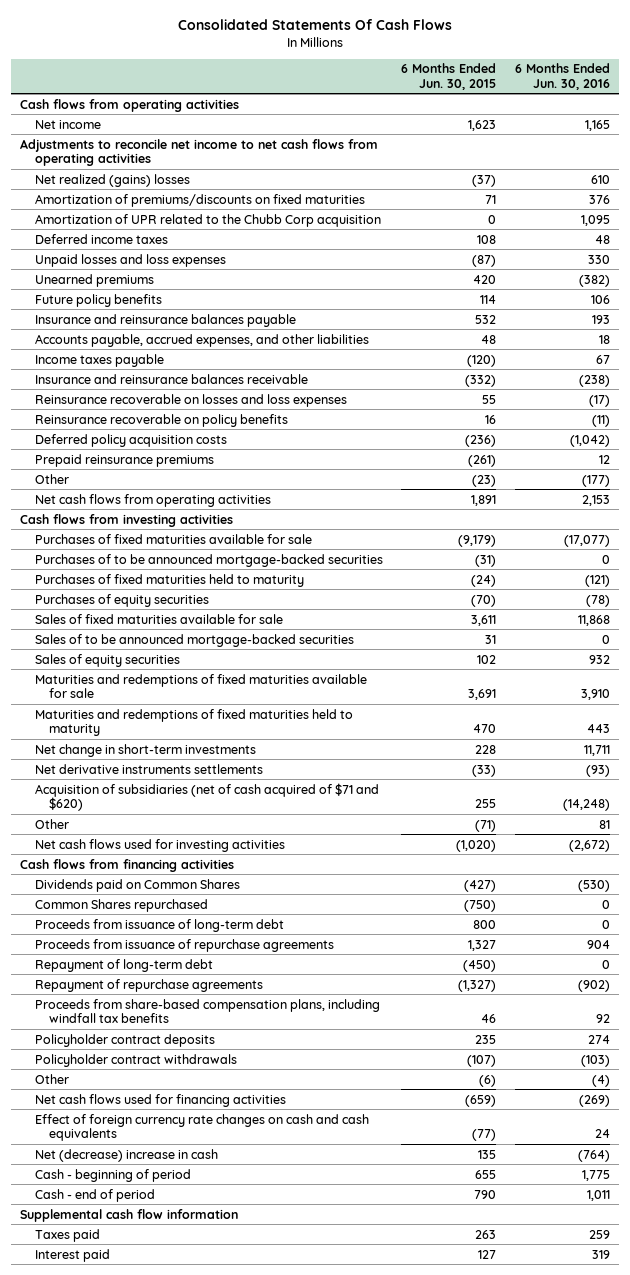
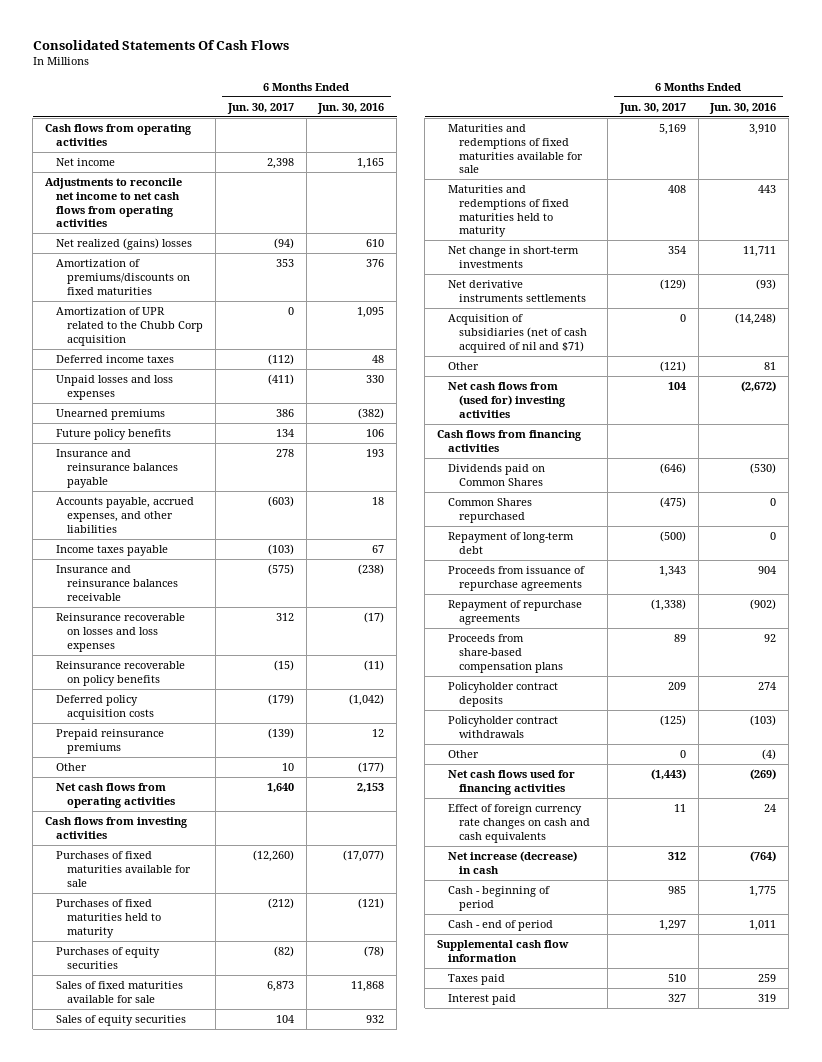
[401,63,497,90] 6 Months Ended Jun. 30, 2015 -> none
none -> [226,102,294,114] Jun. 30, 2017
[34,553,383,567] Purchases of to be announced mortgage-backed securities -> none
[34,633,354,647] Sales of to be announced mortgage-backed securities -> none
[34,782,379,811] Acquisition of subsidiaries (net of cash acquired of $71 and $620) -> [448,314,588,353] Acquisition of subsidiaries (net of cash acquired of nil and $71)
[34,838,285,852] Net cash flows used for investing activities -> [448,382,567,418] Net cash flows from (used for) investing activities
[34,918,284,932] Proceeds from issuance of long-term debt -> none
[34,938,334,952] Proceeds from issuance of repurchase agreements -> [448,566,586,591] Proceeds from issuance of repurchase agreements
[34,998,380,1023] Proceeds from share-based compensation plans, including windfall tax benefits -> [448,634,564,673] Proceeds from share-based compensation plans
[34,1148,218,1162] Net (decrease) increase in cash -> [448,851,578,874] Net increase (decrease) in cash

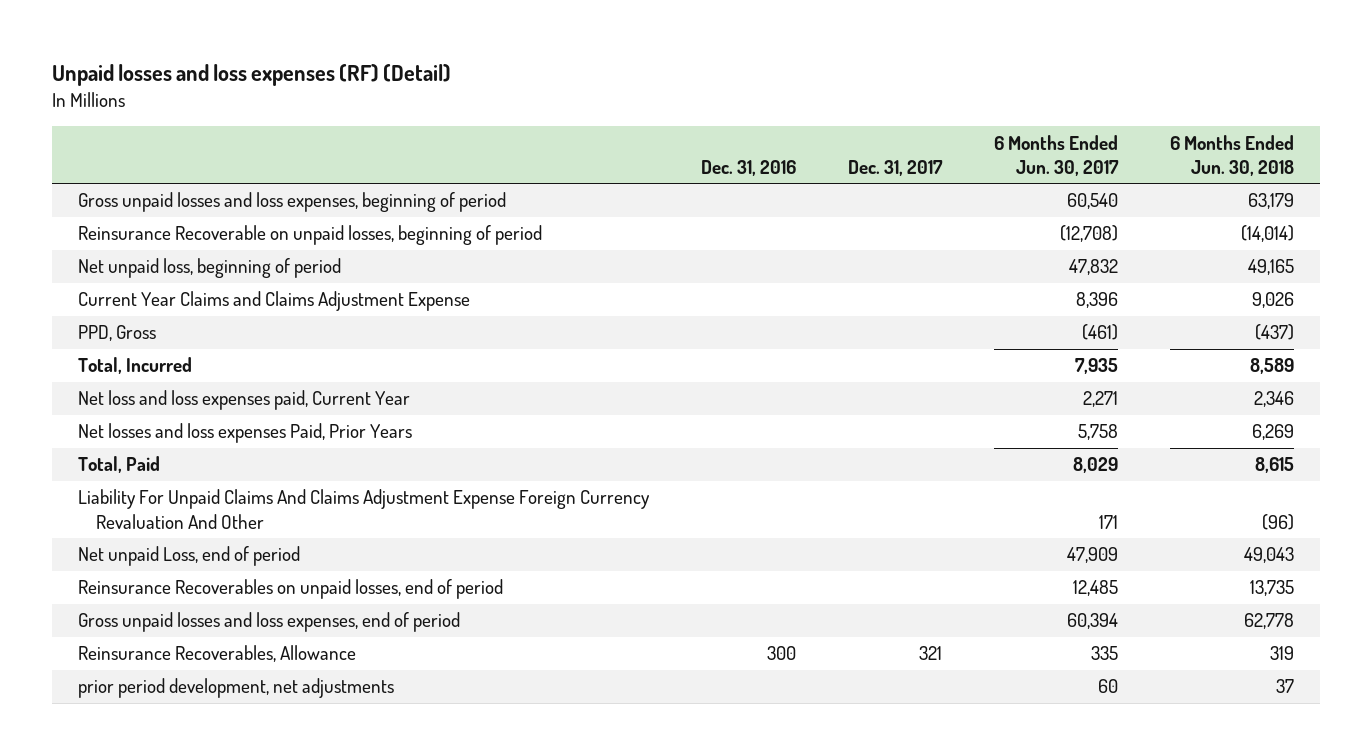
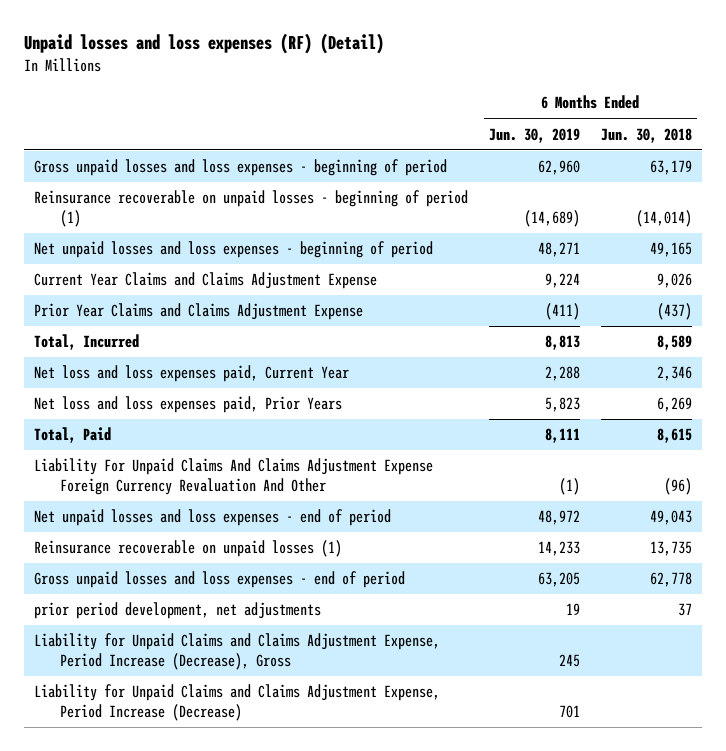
[700,160,796,177] Dec. 31, 2016 -> none
[847,160,943,177] Dec. 31, 2017 -> none
[993,134,1119,177] 6 Months Ended Jun. 30, 2017 -> none
none -> [489,127,581,143] Jun. 30, 2019
[77,192,506,213] Gross unpaid losses and loss expenses, beginning of period -> [34,159,448,177] Gross unpaid losses and loss expenses - beginning of period
[77,225,542,246] Reinsurance Recoverable on unpaid losses, beginning of period -> [34,190,469,228] Reinsurance recoverable on unpaid losses - beginning of period (1)
[77,258,341,279] Net unpaid loss, beginning of period -> [34,241,434,259] Net unpaid losses and loss expenses - beginning of period
[77,325,156,342] PPD, Gross -> [34,303,364,321] Prior Year Claims and Claims Adjustment Expense
[77,423,412,444] Net losses and loss expenses Paid, Prior Years -> [34,396,343,414] Net loss and loss expenses paid, Prior Years
[77,645,356,663] Reinsurance Recoverables, Allowance -> none
[77,546,300,567] Net unpaid Loss, end of period -> [34,509,392,527] Net unpaid losses and loss expenses - end of period
[77,579,503,600] Reinsurance Recoverables on unpaid losses, end of period -> [34,540,343,558] Reinsurance recoverable on unpaid losses (1)
[77,612,460,633] Gross unpaid losses and loss expenses, end of period -> [34,571,406,589] Gross unpaid losses and loss expenses - end of period
none -> [34,633,441,671] Liability for Unpaid Claims and Claims Adjustment Expense, Period Increase (Decrease), Gross
none -> [34,684,441,722] Liability for Unpaid Claims and Claims Adjustment Expense, Period Increase (Decrease)

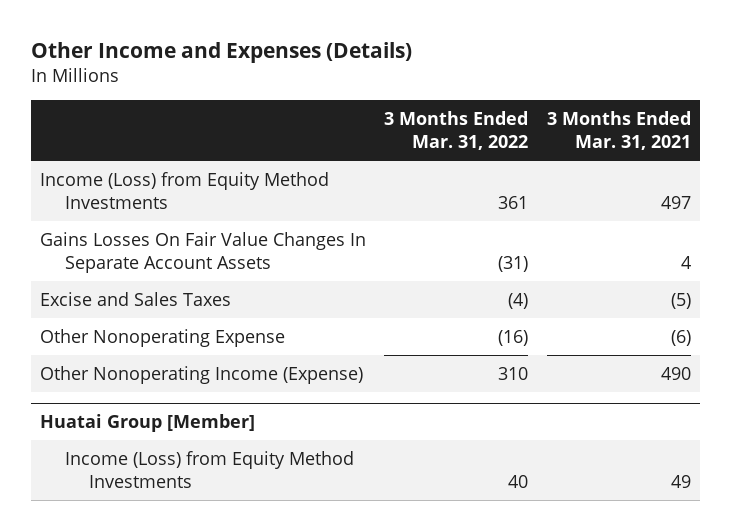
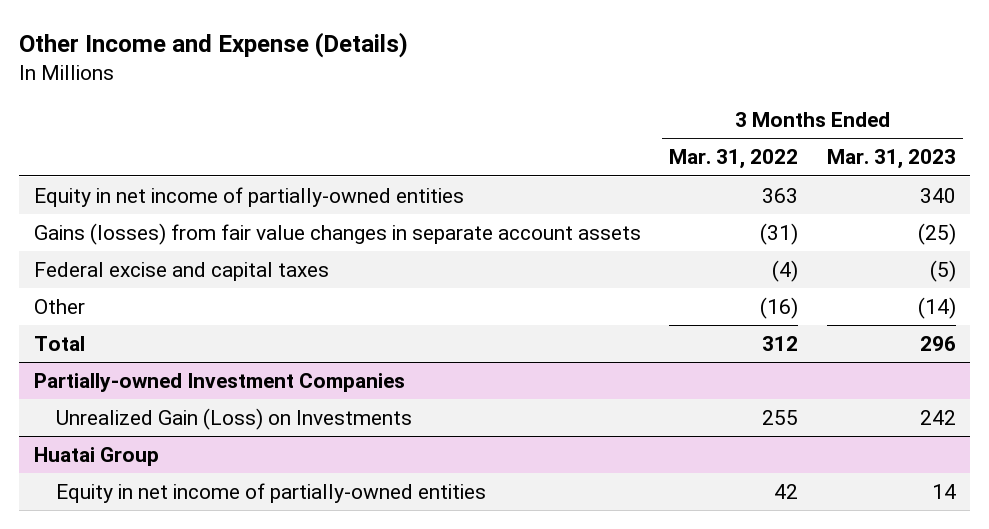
[30,42,412,64] Other Income and Expenses (Details) -> [19,31,409,58] Other Income and Expense (Details)
[546,111,691,150] 3 Months Ended Mar. 31, 2021 -> none
none -> [826,149,956,170] Mar. 31, 2023
[39,171,329,209] Income (Loss) from Equity Method Investments -> none
[39,365,363,384] Other Nonoperating Income (Expense) -> none
[64,450,354,488] Income (Loss) from Equity Method Investments -> none
none -> [33,187,464,208] Equity in net income of partially-owned entities
[39,231,366,273] Gains Losses On Fair Value Changes In Separate Account Assets -> [33,223,641,246] Gains (losses) from fair value changes in separate account assets
[39,291,231,306] Excise and Sales Taxes -> [33,262,329,282] Federal excise and capital taxes
[39,328,285,347] Other Nonoperating Expense -> [33,299,85,315] Other
none -> [33,336,85,352] Total
none -> [33,373,405,393] Partially-owned Investment Companies
none -> [56,408,413,431] Unrealized Gain (Loss) on Investments
[39,414,255,433] Huatai Group [Member] -> [33,447,159,467] Huatai Group
none -> [56,483,487,504] Equity in net income of partially-owned entities

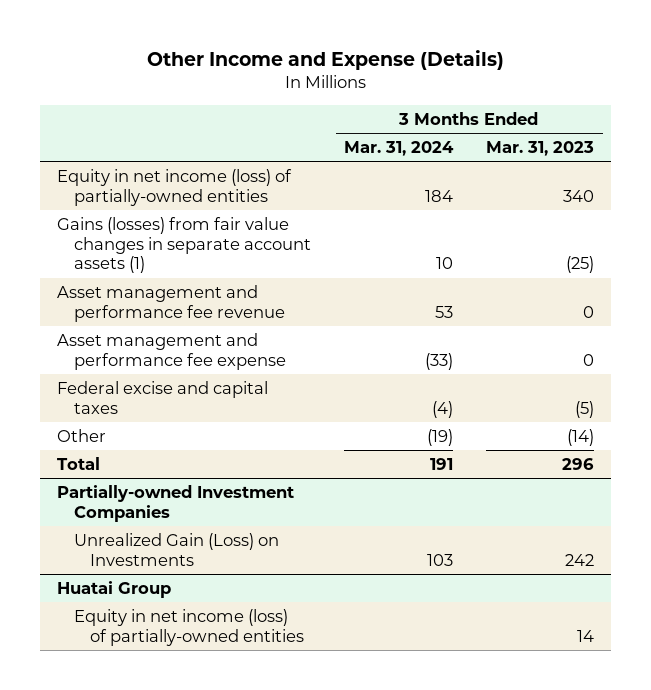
[669,149,799,170] Mar. 31, 2022 -> none
none -> [343,140,454,156] Mar. 31, 2024
[33,187,464,208] Equity in net income of partially-owned entities -> [56,168,292,206] Equity in net income (loss) of partially-owned entities
[33,223,641,246] Gains (losses) from fair value changes in separate account assets -> [56,216,311,274] Gains (losses) from fair value changes in separate account assets (1)
none -> [56,284,285,322] Asset management and performance fee revenue
none -> [56,332,286,370] Asset management and performance fee expense
[56,483,487,504] Equity in net income of partially-owned entities -> [73,608,305,646] Equity in net income (loss) of partially-owned entities

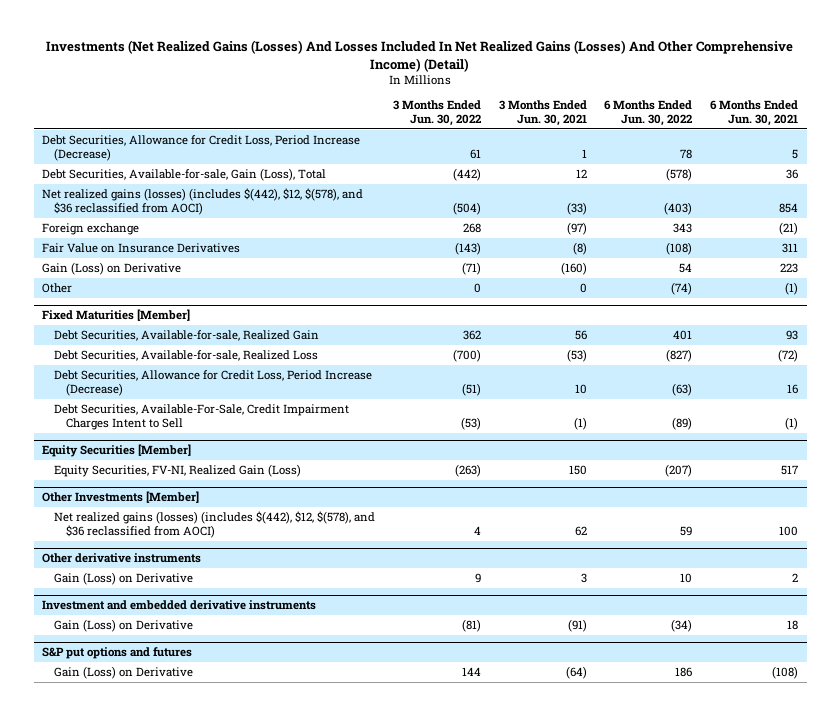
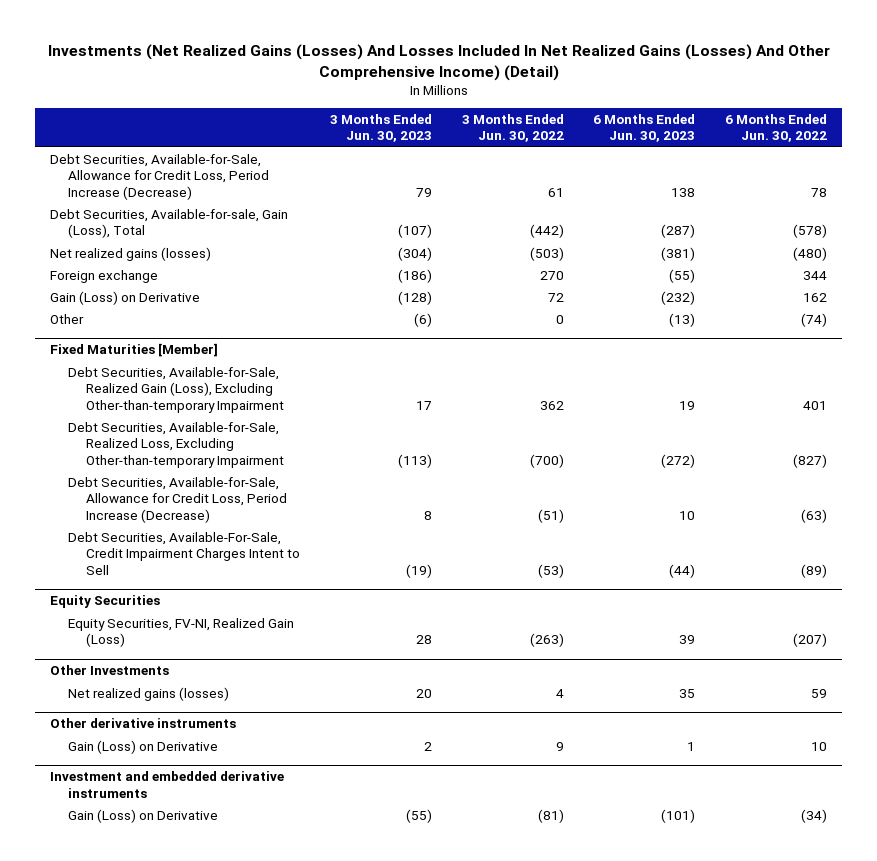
[498,100,587,127] 3 Months Ended Jun. 30, 2021 -> none
[709,100,798,127] 6 Months Ended Jun. 30, 2021 -> none
none -> [329,113,432,143] 3 Months Ended Jun. 30, 2023
none -> [593,113,696,143] 6 Months Ended Jun. 30, 2023
[42,134,361,161] Debt Securities, Allowance for Credit Loss, Period Increase (Decrease) -> [49,153,270,200] Debt Securities, Available-for-Sale, Allowance for Credit Loss, Period Increase (Decrease)
[42,242,241,253] Fair Value on Insurance Derivatives -> none
[42,187,364,215] Net realized gains (losses) (includes $(442), $12, $(578), and $36 reclassified from AOCI) -> [49,246,211,261] Net realized gains (losses)
[452,201,481,215] (504) -> [529,246,564,261] (503)
[664,201,693,215] (403) -> [793,246,828,261] (480)
[462,222,481,233] 268 -> [539,270,564,280] 270
[673,222,693,233] 343 -> [803,270,828,280] 344
[461,261,481,275] (71) -> [547,292,564,302] 72
[679,262,693,273] 54 -> [803,292,828,302] 162
[54,329,320,341] Debt Securities, Available-for-sale, Realized Gain -> [68,366,285,413] Debt Securities, Available-for-Sale, Realized Gain (Loss), Excluding Other-than-temporary Impairment
[54,349,319,361] Debt Securities, Available-for-sale, Realized Loss -> [68,421,285,468] Debt Securities, Available-for-Sale, Realized Loss, Excluding Other-than-temporary Impairment
[54,369,373,396] Debt Securities, Allowance for Credit Loss, Period Increase (Decrease) -> [68,476,288,523] Debt Securities, Available-for-Sale, Allowance for Credit Loss, Period Increase (Decrease)
[42,443,192,457] Equity Securities [Member] -> [49,595,160,609] Equity Securities
[42,490,200,503] Other Investments [Member] -> [49,665,169,676] Other Investments
[54,510,376,538] Net realized gains (losses) (includes $(442), $12, $(578), and $36 reclassified from AOCI) -> [68,686,230,701] Net realized gains (losses)
[42,646,193,659] S&P put options and futures -> none
[54,665,194,679] Gain (Loss) on Derivative -> none

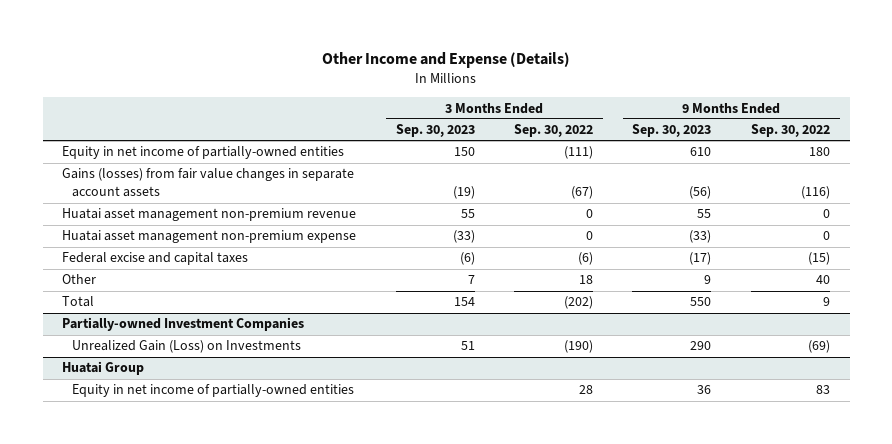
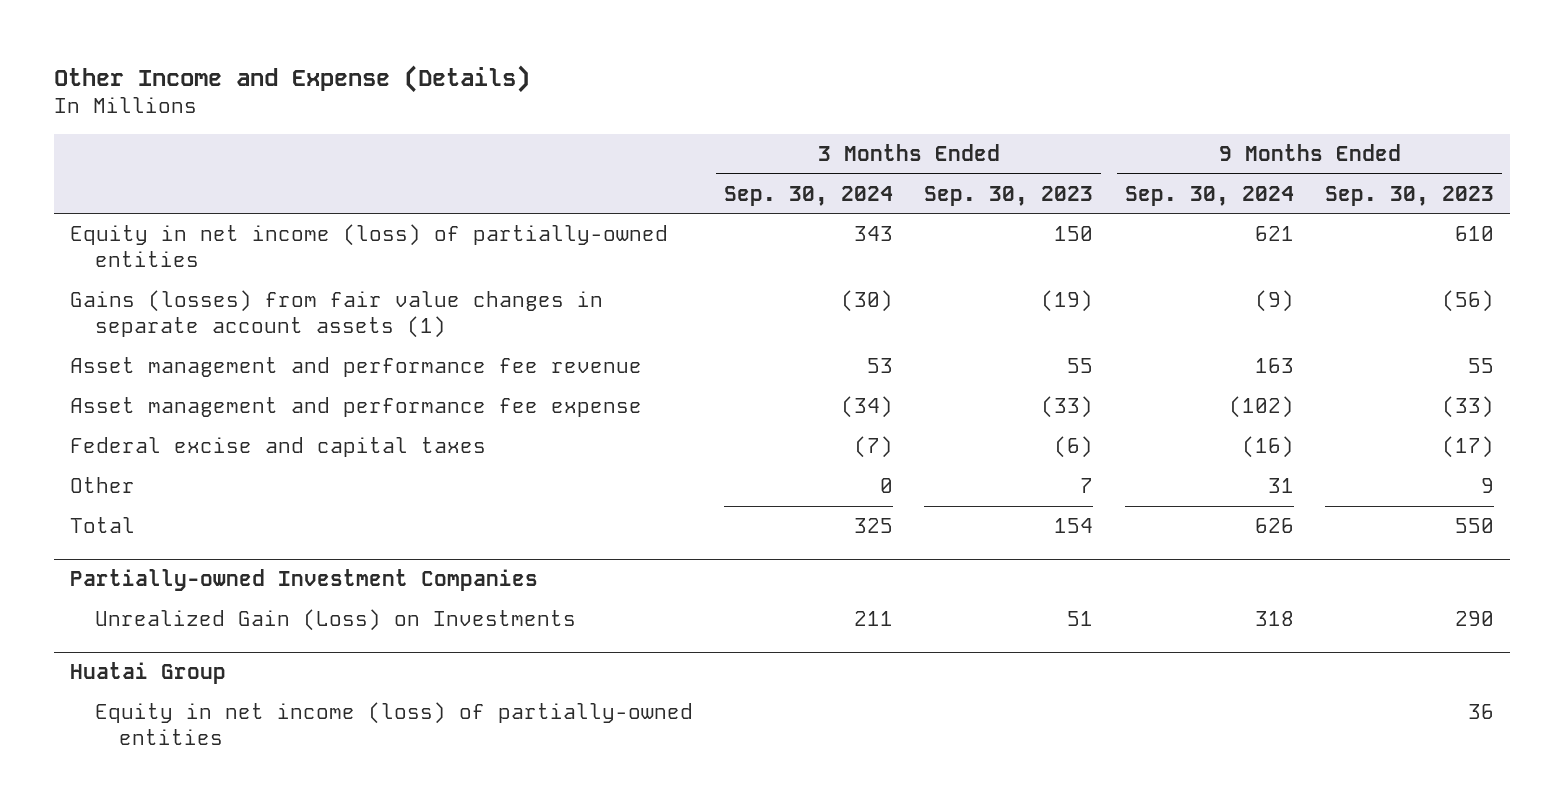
[514,124,594,138] Sep. 30, 2022 -> none
[750,124,830,138] Sep. 30, 2022 -> none
none -> [724,185,894,206] Sep. 30, 2024
none -> [1124,185,1294,206] Sep. 30, 2024
[62,146,345,160] Equity in net income of partially-owned entities -> [70,224,669,268] Equity in net income (loss) of partially-owned entities
[62,168,355,198] Gains (losses) from fair value changes in separate account assets -> [70,290,604,339] Gains (losses) from fair value changes in separate account assets (1)
[62,208,357,222] Huatai asset management non-premium revenue -> [70,357,643,378] Asset management and performance fee revenue
[62,230,357,244] Huatai asset management non-premium expense -> [70,397,643,418] Asset management and performance fee expense
[72,384,355,398] Equity in net income of partially-owned entities -> [94,702,693,746] Equity in net income (loss) of partially-owned entities

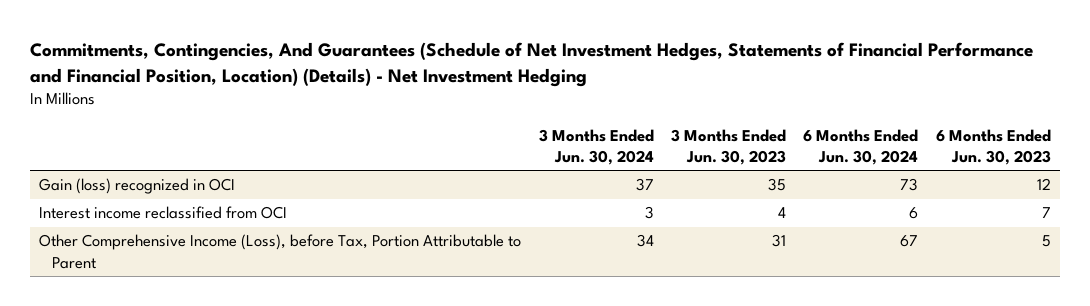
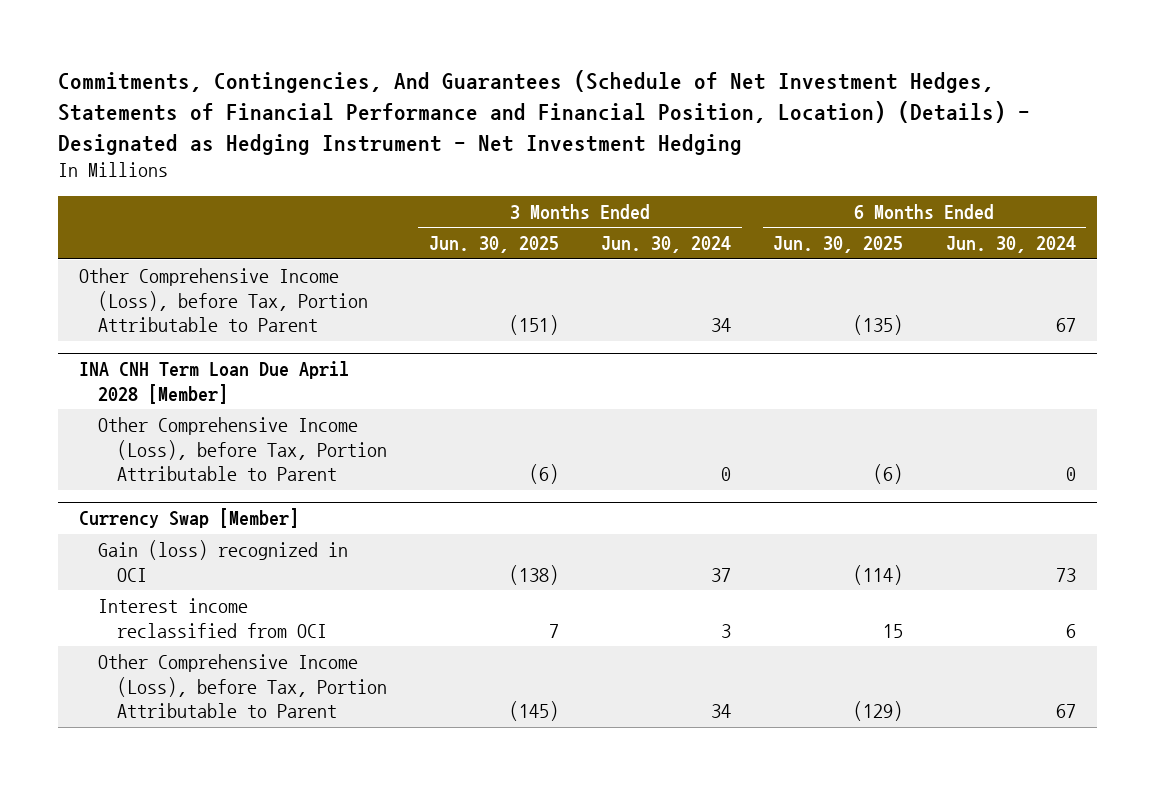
[30,42,1034,88] Commitments, Contingencies, And Guarantees (Schedule of Net Investment Hedges, Statements of Financial Performance and Financial Position, Location) (Details) - Net Investment Hedging -> [57,70,1030,155] Commitments, Contingencies, And Guarantees (Schedule of Net Investment Hedges, Statements of Financial Performance and Financial Position, Location) (Details) - Designated as Hedging Instrument - Net Investment Hedging
[671,128,787,165] 3 Months Ended Jun. 30, 2023 -> none
[935,128,1051,165] 6 Months Ended Jun. 30, 2023 -> none
none -> [428,236,559,254] Jun. 30, 2025
none -> [773,236,904,254] Jun. 30, 2025
none -> [78,267,368,333] Other Comprehensive Income (Loss), before Tax, Portion Attributable to Parent
none -> [78,361,349,405] INA CNH Term Loan Due April 2028 [Member]
none -> [97,416,387,482] Other Comprehensive Income (Loss), before Tax, Portion Attributable to Parent
none -> [78,508,299,529] Currency Swap [Member]

